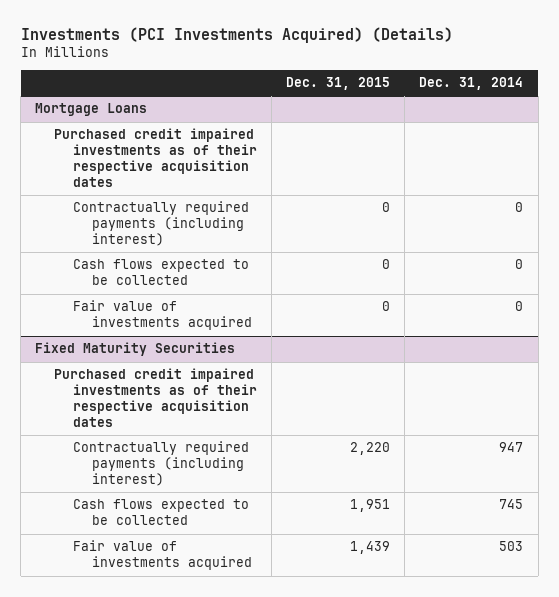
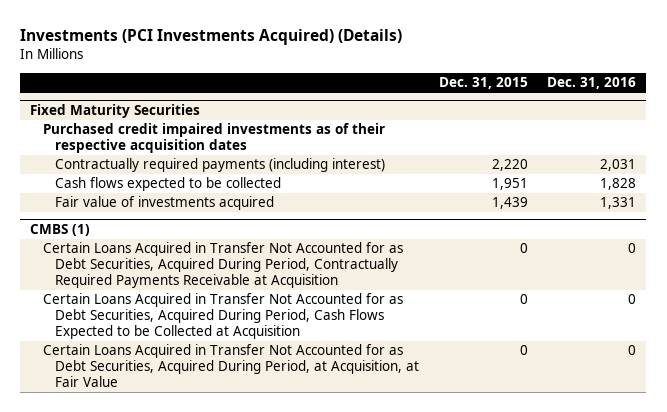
[419,77,524,91] Dec. 31, 2014 -> none
none -> [547,77,637,90] Dec. 31, 2016
[35,103,148,117] Mortgage Loans -> none
[54,128,257,187] Purchased credit impaired investments as of their respective acquisition dates -> none
[72,201,249,247] Contractually required payments (including interest) -> none
[72,259,249,286] Cash flows expected to be collected -> none
[72,300,252,331] Fair value of investments acquired -> none
none -> [30,224,91,237] CMBS (1)
none -> [42,242,403,288] Certain Loans Acquired in Transfer Not Accounted for as Debt Securities, Acquired During Period, Contractually Required Payments Receivable at Acquisition
none -> [42,293,403,339] Certain Loans Acquired in Transfer Not Accounted for as Debt Securities, Acquired During Period, Cash Flows Expected to be Collected at Acquisition
none -> [42,344,420,387] Certain Loans Acquired in Transfer Not Accounted for as Debt Securities, Acquired During Period, at Acquisition, at Fair Value

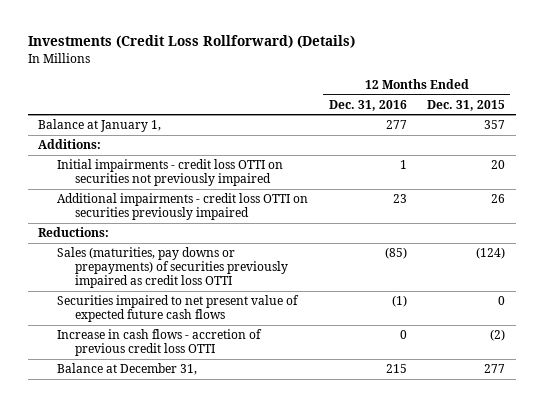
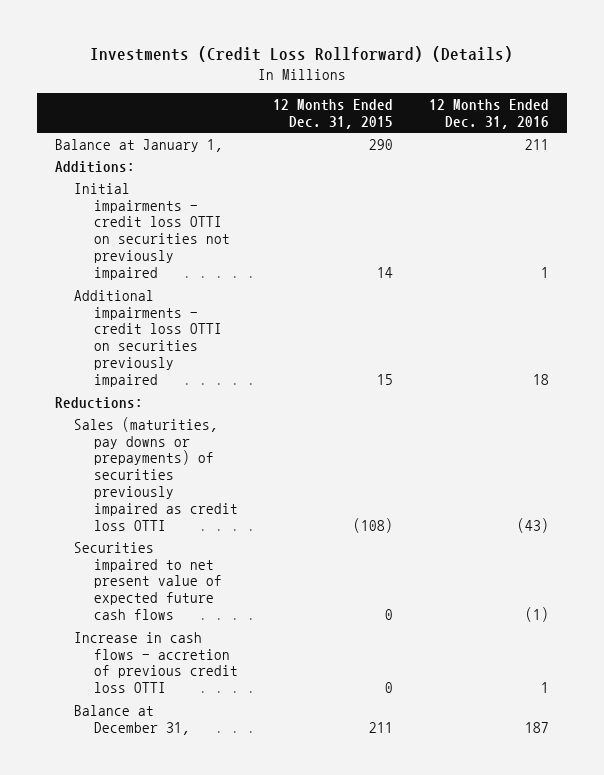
[385,120,407,130] 277 -> [525,138,550,150] 211
[484,120,506,130] 357 -> [369,138,394,150] 290
[491,160,506,170] 20 -> [377,267,394,279] 14
[392,194,407,204] 23 -> [533,374,550,386] 18
[491,194,506,204] 26 -> [377,374,394,386] 15
[384,247,407,260] (85) -> [517,518,550,534] (43)
[476,247,506,260] (124) -> [353,518,394,534] (108)
[399,330,407,340] 0 -> [541,682,550,694] 1
[490,329,506,342] (2) -> [385,682,394,694] 0
[385,364,407,374] 215 -> [525,721,550,733] 187
[484,364,506,374] 277 -> [369,721,394,733] 211

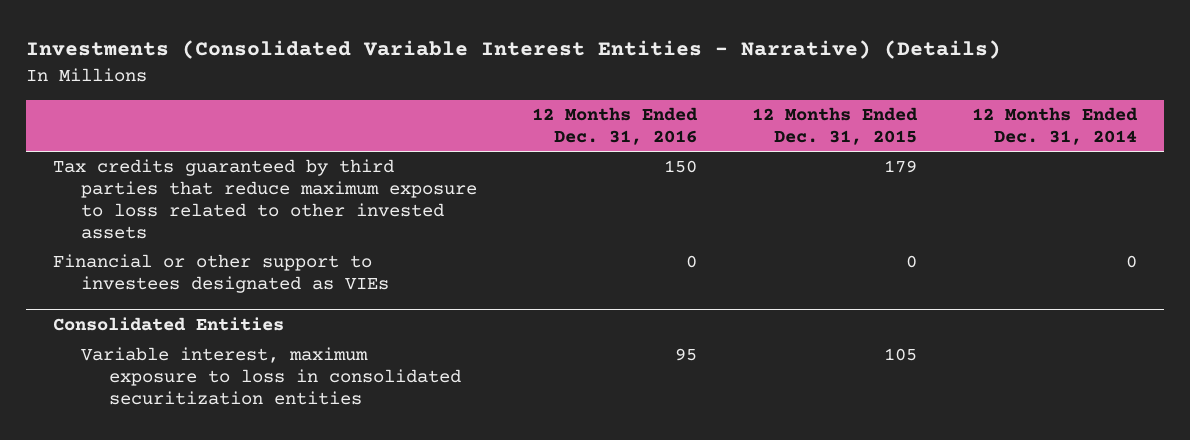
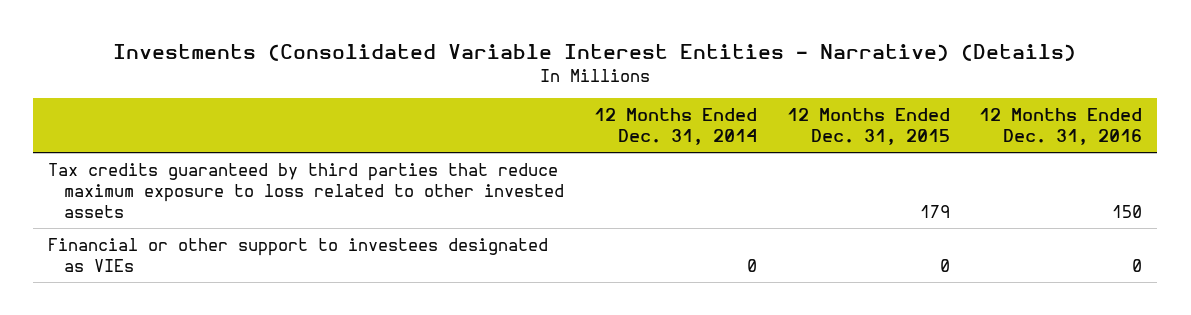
[53,317,285,332] Consolidated Entities -> none
[81,347,461,406] Variable interest, maximum exposure to loss in consolidated securitization entities -> none

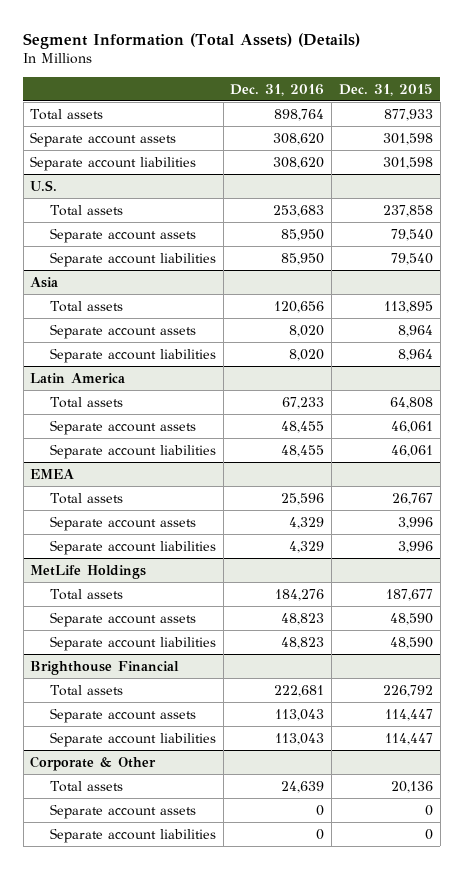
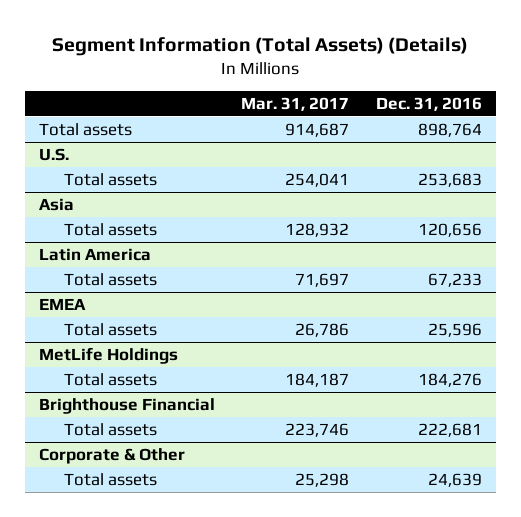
[338,83,433,96] Dec. 31, 2015 -> none
none -> [241,97,350,112] Mar. 31, 2017
[30,131,177,147] Separate account assets -> none
[30,155,197,171] Separate account liabilities -> none
[49,227,196,243] Separate account assets -> none
[49,251,216,267] Separate account liabilities -> none
[49,323,196,339] Separate account assets -> none
[49,347,216,363] Separate account liabilities -> none
[49,419,196,435] Separate account assets -> none
[49,443,216,459] Separate account liabilities -> none
[49,515,196,531] Separate account assets -> none
[49,539,216,555] Separate account liabilities -> none
[49,611,196,627] Separate account assets -> none
[49,635,216,651] Separate account liabilities -> none
[49,707,196,723] Separate account assets -> none
[49,731,216,747] Separate account liabilities -> none
[49,803,196,819] Separate account assets -> none
[49,827,216,843] Separate account liabilities -> none

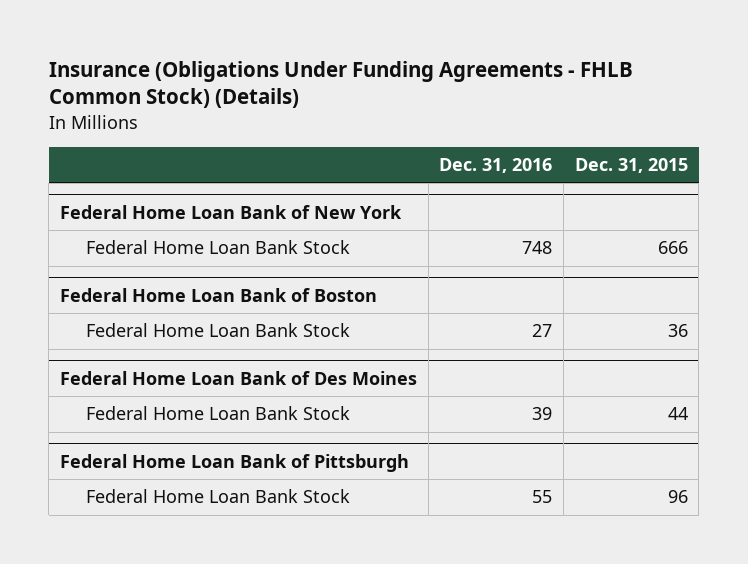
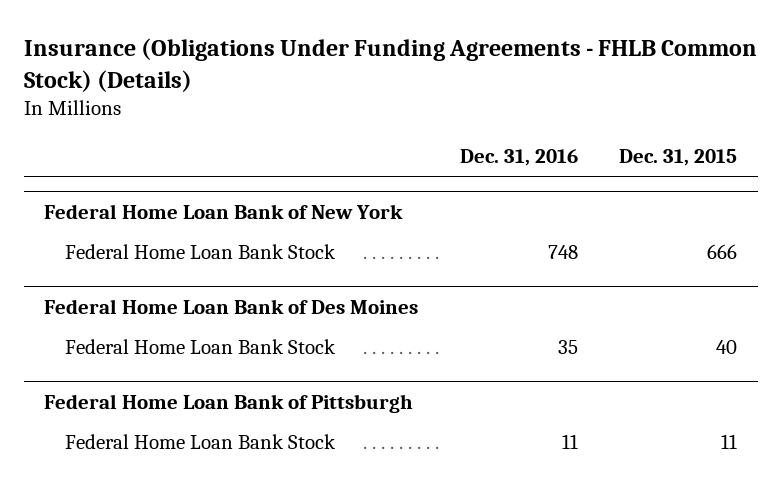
[59,287,377,302] Federal Home Loan Bank of Boston -> none
[85,323,350,338] Federal Home Loan Bank Stock -> none
[532,407,553,421] 39 -> [557,340,578,355] 35
[667,407,688,421] 44 -> [716,340,738,355] 40
[532,490,553,504] 55 -> [561,434,578,450] 11
[667,490,688,504] 96 -> [721,434,738,450] 11

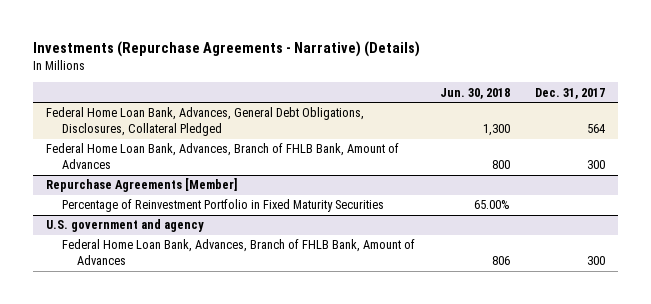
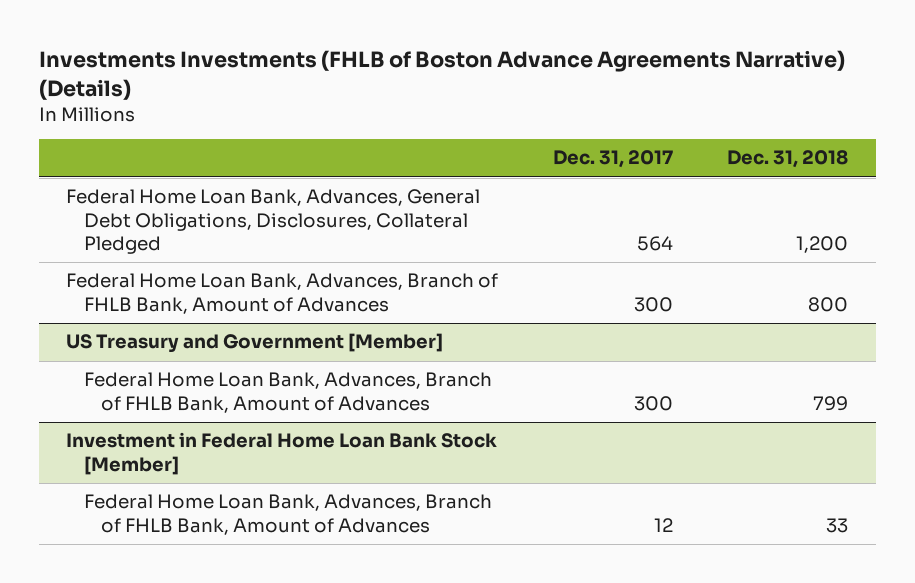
[33,40,421,57] Investments (Repurchase Agreements - Narrative) (Details) -> [39,50,846,100] Investments Investments (FHLB of Boston Advance Agreements Narrative) (Details)
[439,87,510,99] Jun. 30, 2018 -> none
none -> [727,150,849,169] Dec. 31, 2018
[46,178,238,193] Repurchase Agreements [Member] -> none
[61,199,384,213] Percentage of Reinvestment Portfolio in Fixed Maturity Securities -> none
[46,219,205,233] U.S. government and agency -> [66,333,444,354] US Treasury and Government [Member]
none -> [66,432,498,475] Investment in Federal Home Loan Bank Stock [Member]
none -> [83,494,492,535] Federal Home Loan Bank, Advances, Branch of FHLB Bank, Amount of Advances

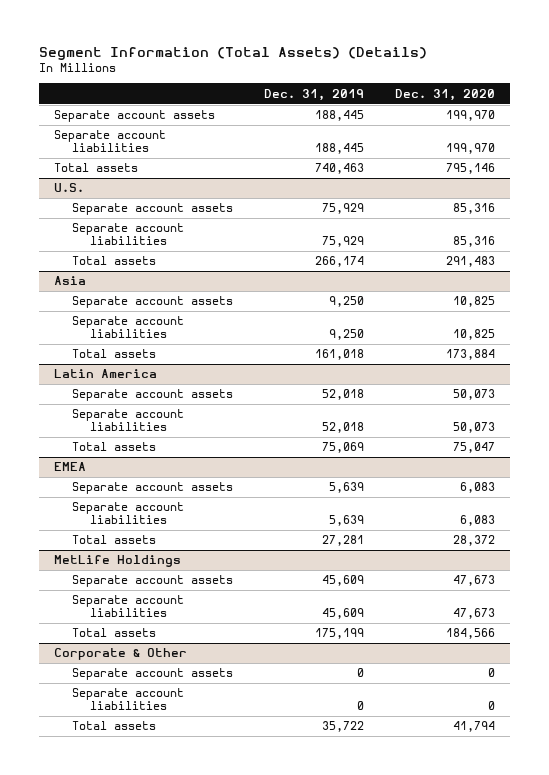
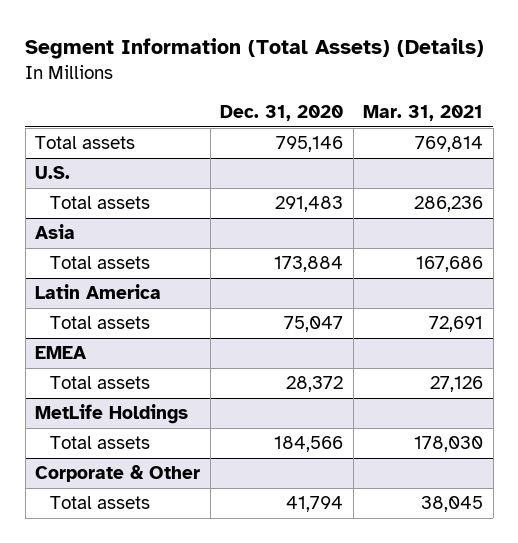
[264,88,365,101] Dec. 31, 2019 -> none
none -> [363,105,484,122] Mar. 31, 2021
[54,110,216,123] Separate account assets -> none
[54,130,167,153] Separate account liabilities -> none
[72,203,234,216] Separate account assets -> none
[72,223,185,246] Separate account liabilities -> none
[72,296,234,309] Separate account assets -> none
[72,316,185,339] Separate account liabilities -> none
[72,389,234,402] Separate account assets -> none
[72,409,185,432] Separate account liabilities -> none
[72,482,234,495] Separate account assets -> none
[72,502,185,525] Separate account liabilities -> none
[72,575,234,588] Separate account assets -> none
[72,595,185,618] Separate account liabilities -> none
[72,668,234,681] Separate account assets -> none
[72,688,185,711] Separate account liabilities -> none

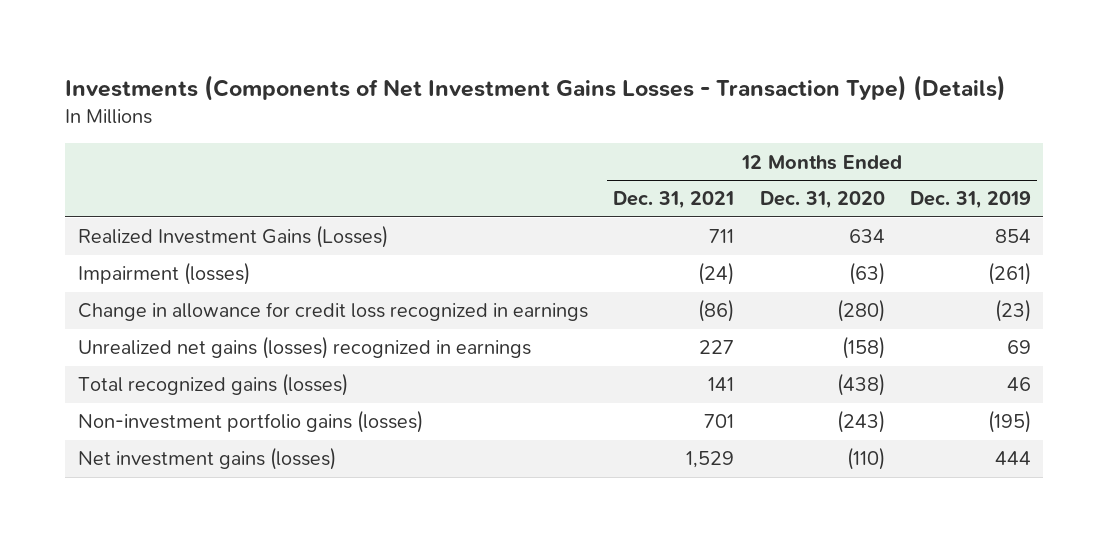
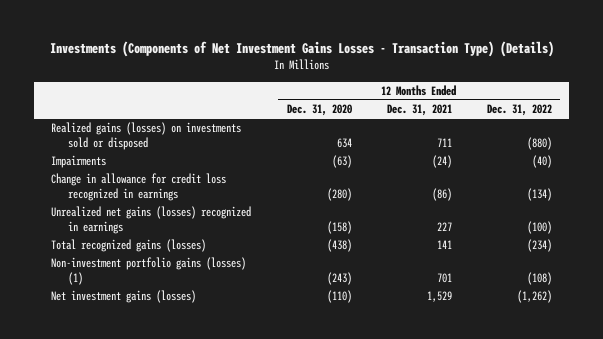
[909,191,1031,210] Dec. 31, 2019 -> none
none -> [486,104,552,117] Dec. 31, 2022
[77,225,388,249] Realized Investment Gains (Losses) -> [51,122,242,151] Realized gains (losses) on investments sold or disposed
[77,262,250,286] Impairment (losses) -> [51,155,107,169] Impairments
[77,410,423,434] Non-investment portfolio gains (losses) -> [51,257,247,286] Non-investment portfolio gains (losses) (1)

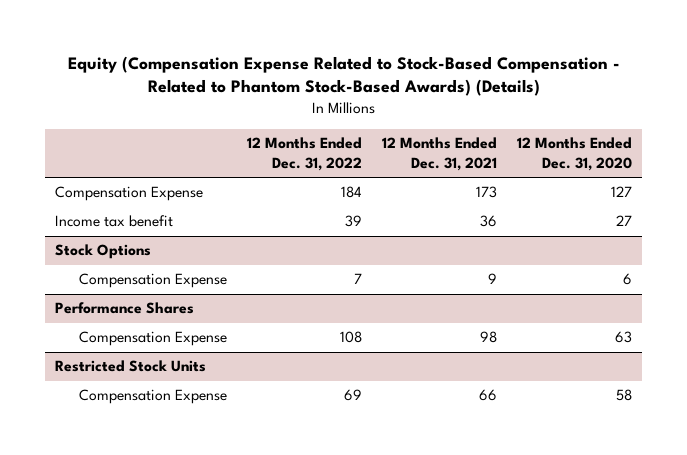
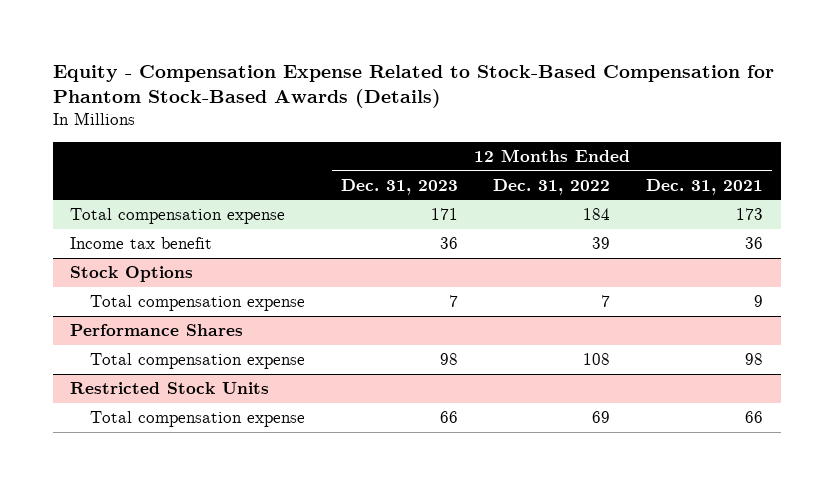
[67,55,620,97] Equity (Compensation Expense Related to Stock-Based Compensation - Related to Phantom Stock-Based Awards) (Details) -> [52,64,774,109] Equity - Compensation Expense Related to Stock-Based Compensation for Phantom Stock-Based Awards (Details)
[517,136,633,171] 12 Months Ended Dec. 31, 2020 -> none
none -> [340,178,458,195] Dec. 31, 2023
[54,186,203,202] Compensation Expense -> [70,208,286,225] Total compensation expense
[78,273,227,289] Compensation Expense -> [89,295,305,312] Total compensation expense
[78,331,227,347] Compensation Expense -> [89,353,305,370] Total compensation expense
[78,389,227,405] Compensation Expense -> [89,411,305,428] Total compensation expense

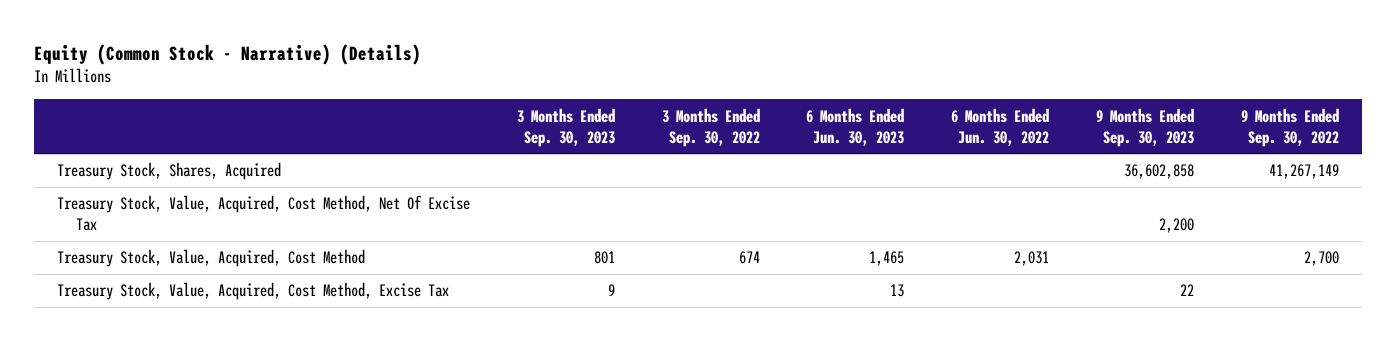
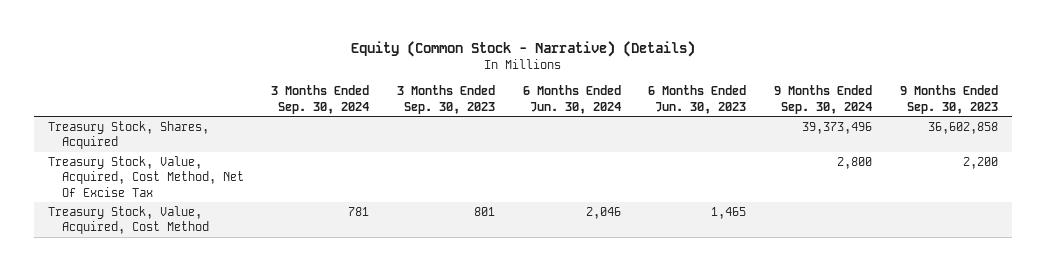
[661,107,760,147] 3 Months Ended Sep. 30, 2022 -> none
[951,107,1050,146] 6 Months Ended Jun. 30, 2022 -> none
[1240,107,1339,147] 9 Months Ended Sep. 30, 2022 -> none
none -> [271,85,370,114] 3 Months Ended Sep. 30, 2024
none -> [522,85,621,114] 6 Months Ended Jun. 30, 2024
none -> [774,85,873,114] 9 Months Ended Sep. 30, 2024
[57,282,450,301] Treasury Stock, Value, Acquired, Cost Method, Excise Tax -> none

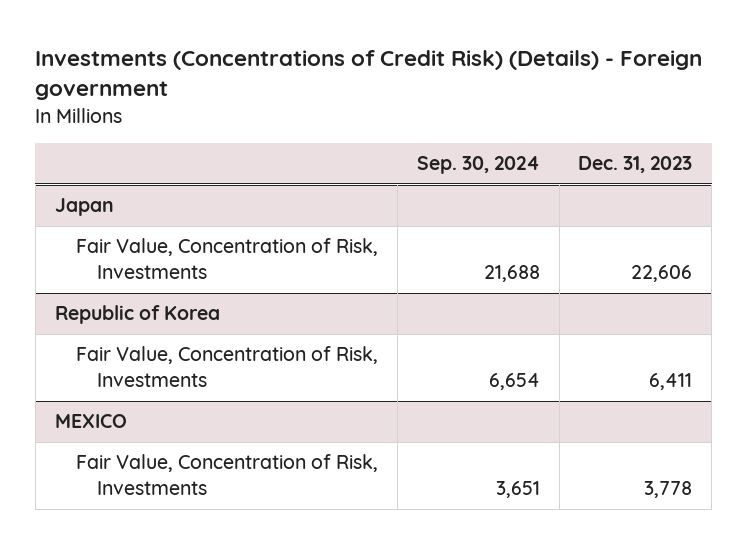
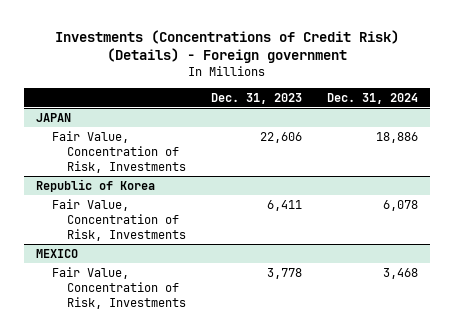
[416,156,540,175] Sep. 30, 2024 -> none
none -> [326,92,418,104] Dec. 31, 2024
[54,198,114,217] Japan -> [36,112,72,122] JAPAN

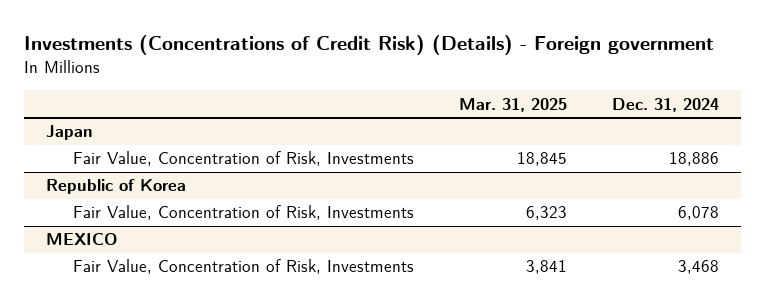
[211,92,303,104] Dec. 31, 2023 -> none
none -> [459,97,568,112] Mar. 31, 2025
[36,112,72,122] JAPAN -> [46,125,94,141] Japan

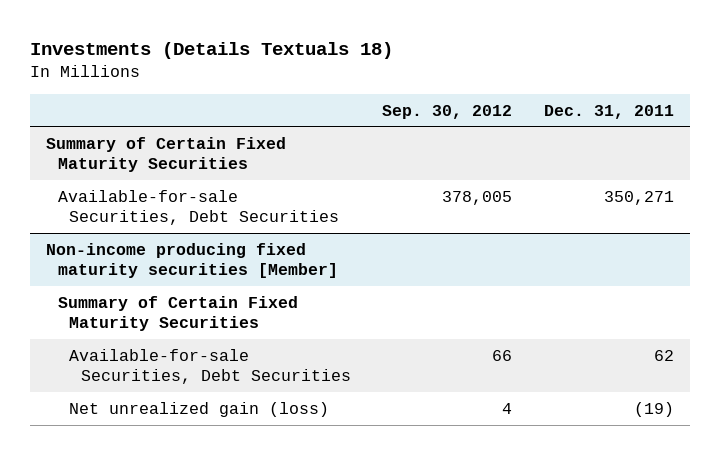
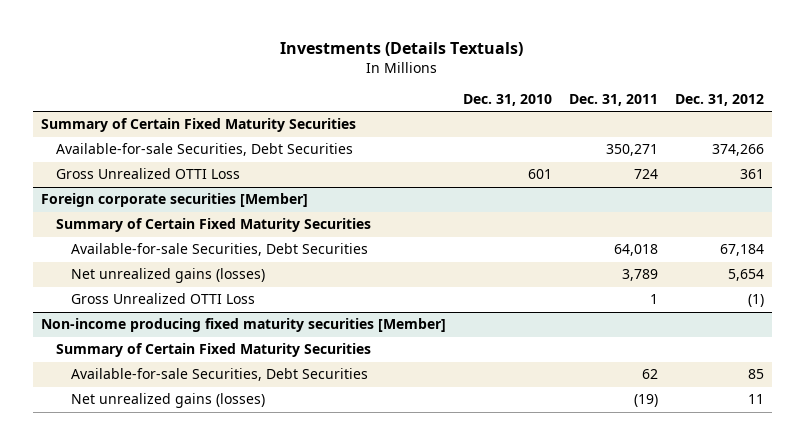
[30,42,394,60] Investments (Details Textuals 18) -> [280,42,524,57] Investments (Details Textuals)
[382,104,513,119] Sep. 30, 2012 -> none
none -> [463,93,553,106] Dec. 31, 2010
none -> [674,93,764,106] Dec. 31, 2012
none -> [55,168,240,180] Gross Unrealized OTTI Loss
none -> [41,193,309,208] Foreign corporate securities [Member]
none -> [55,218,371,233] Summary of Certain Fixed Maturity Securities
none -> [70,243,368,257] Available-for-sale Securities, Debt Securities
none -> [70,268,265,284] Net unrealized gains (losses)
none -> [70,293,255,305] Gross Unrealized OTTI Loss
[69,401,330,417] Net unrealized gain (loss) -> [70,393,265,409] Net unrealized gains (losses)

